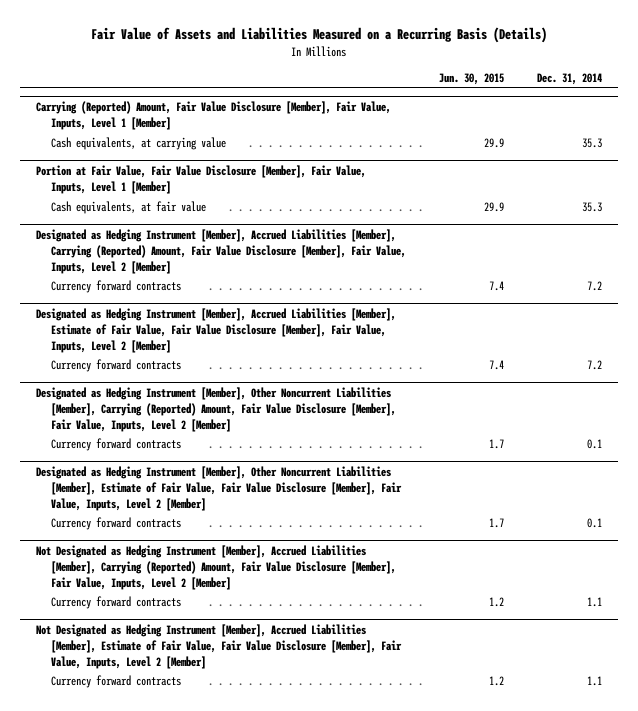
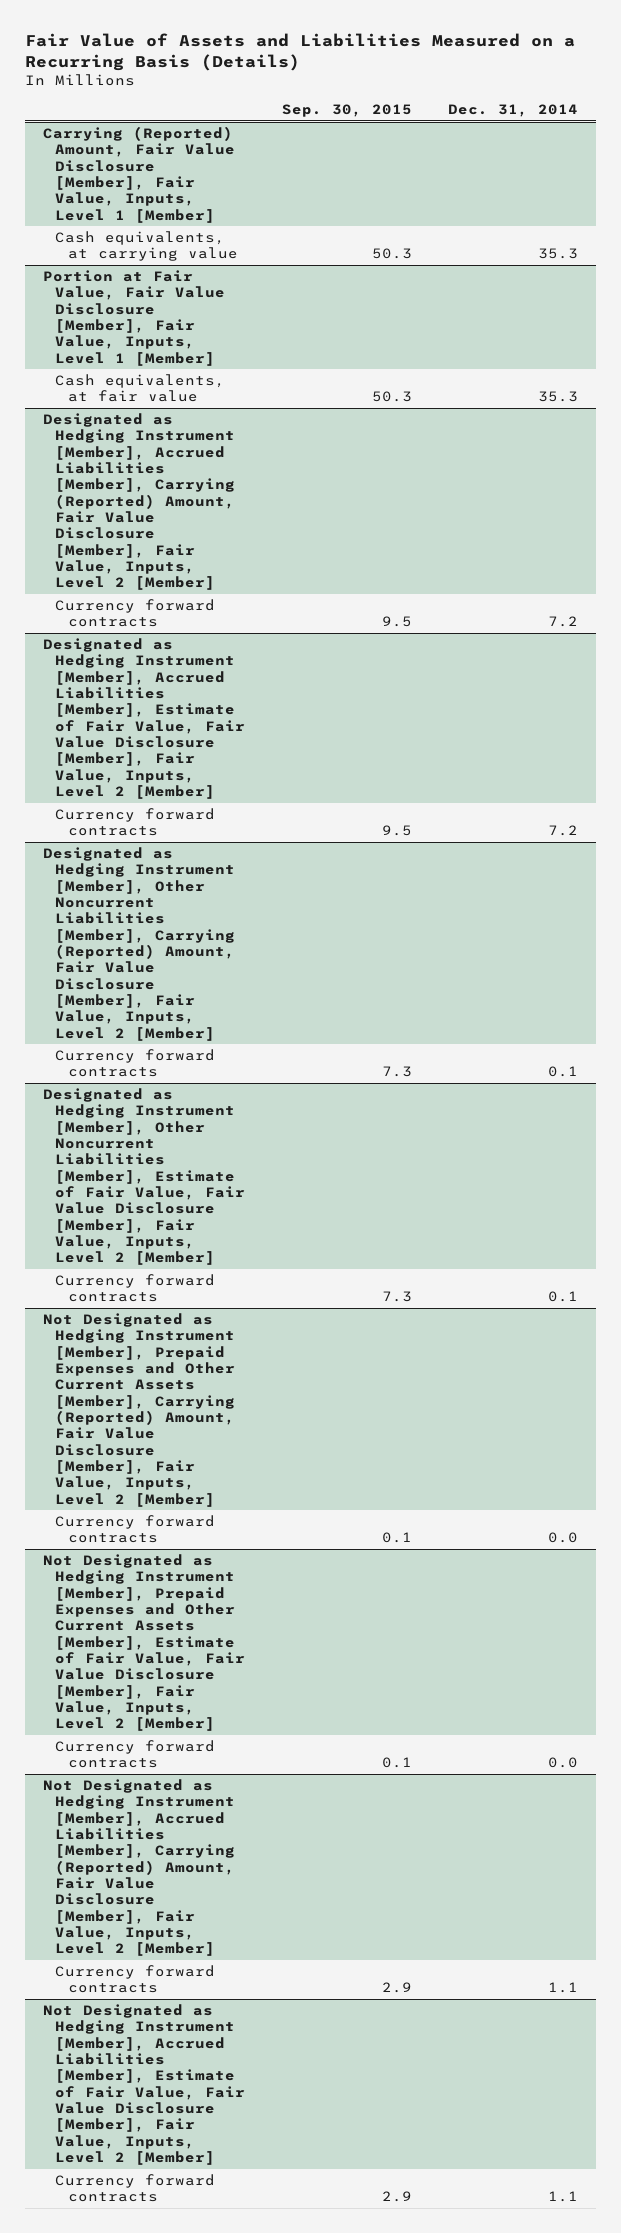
[438,73,504,86] Jun. 30, 2015 -> none
none -> [281,104,412,118] Sep. 30, 2015
none -> [42,1312,236,1507] Not Designated as Hedging Instrument [Member], Prepaid Expenses and Other Current Assets [Member], Carrying (Reported) Amount, Fair Value Disclosure [Member], Fair Value, Inputs, Level 2 [Member]
none -> [55,1514,216,1544] Currency forward contracts
none -> [42,1553,246,1732] Not Designated as Hedging Instrument [Member], Prepaid Expenses and Other Current Assets [Member], Estimate of Fair Value, Fair Value Disclosure [Member], Fair Value, Inputs, Level 2 [Member]
none -> [55,1739,216,1769] Currency forward contracts

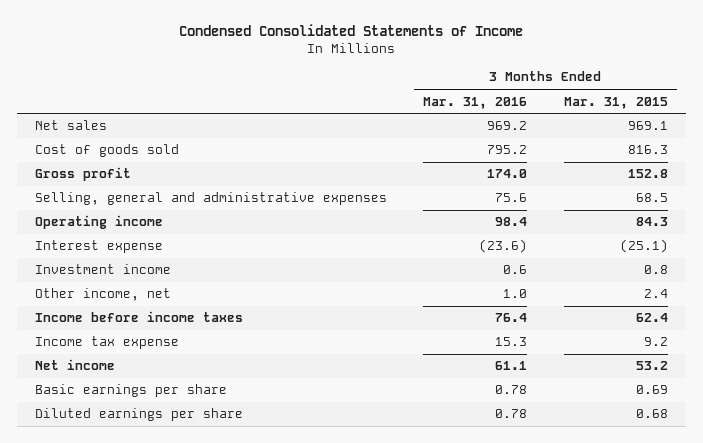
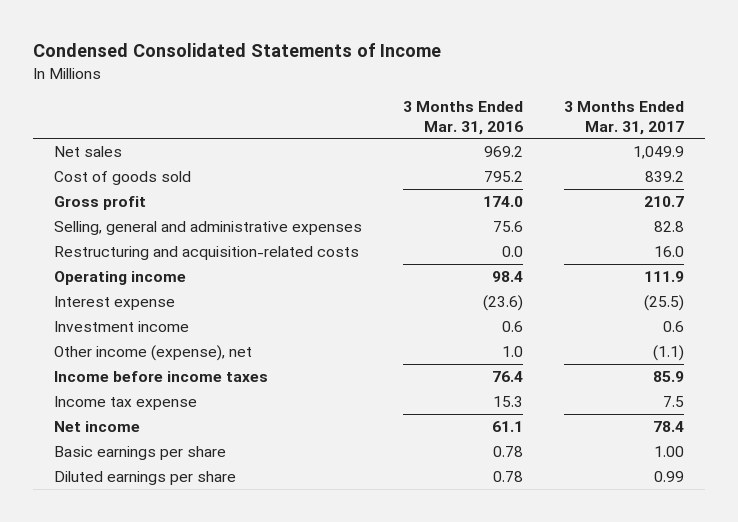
[563,96,668,109] Mar. 31, 2015 -> none
none -> [564,101,685,135] 3 Months Ended Mar. 31, 2017
none -> [53,245,359,260] Restructuring and acquisition-related costs
[34,288,171,302] Other income, net -> [53,344,252,361] Other income (expense), net

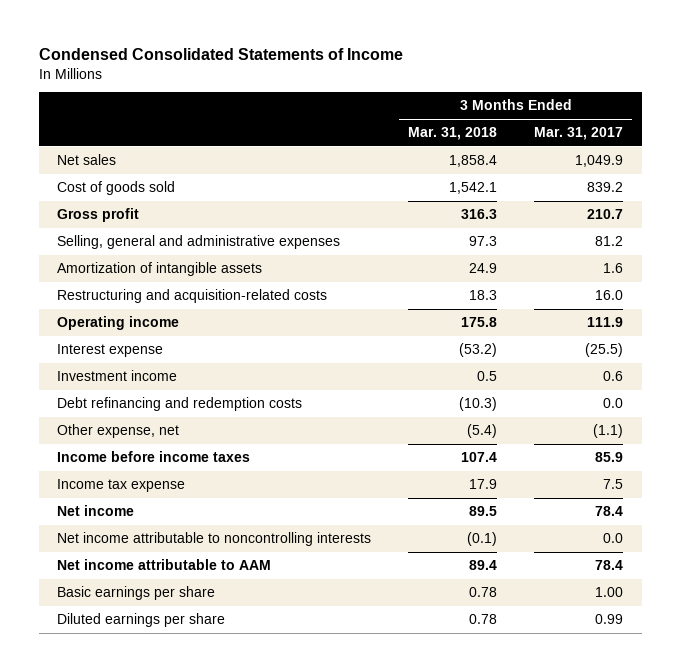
[402,101,523,135] 3 Months Ended Mar. 31, 2016 -> none
none -> [408,127,498,141] Mar. 31, 2018
[654,220,685,232] 82.8 -> [595,236,624,247] 81.2
none -> [57,262,263,277] Amortization of intangible assets
none -> [57,397,303,412] Debt refinancing and redemption costs
[53,344,252,361] Other income (expense), net -> [57,424,180,439] Other expense, net
none -> [57,532,372,547] Net income attributable to noncontrolling interests
none -> [57,559,272,571] Net income attributable to AAM

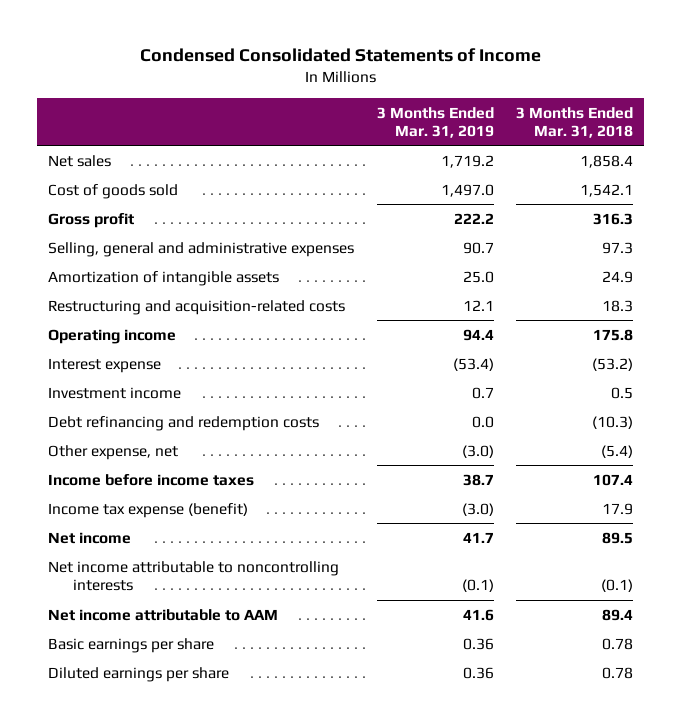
[534,127,624,141] Mar. 31, 2017 -> none
none -> [376,106,494,138] 3 Months Ended Mar. 31, 2019
[57,479,186,493] Income tax expense -> [48,502,249,518] Income tax expense (benefit)

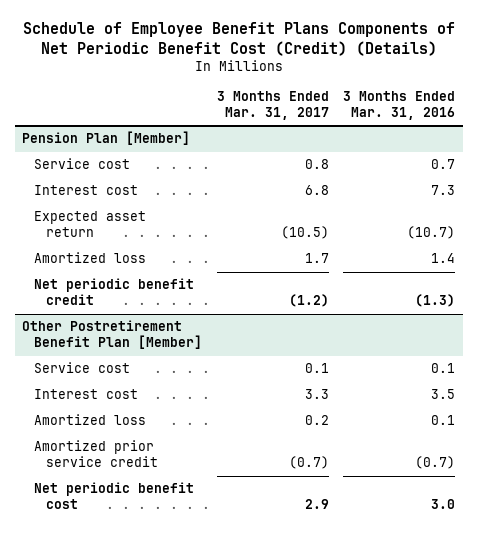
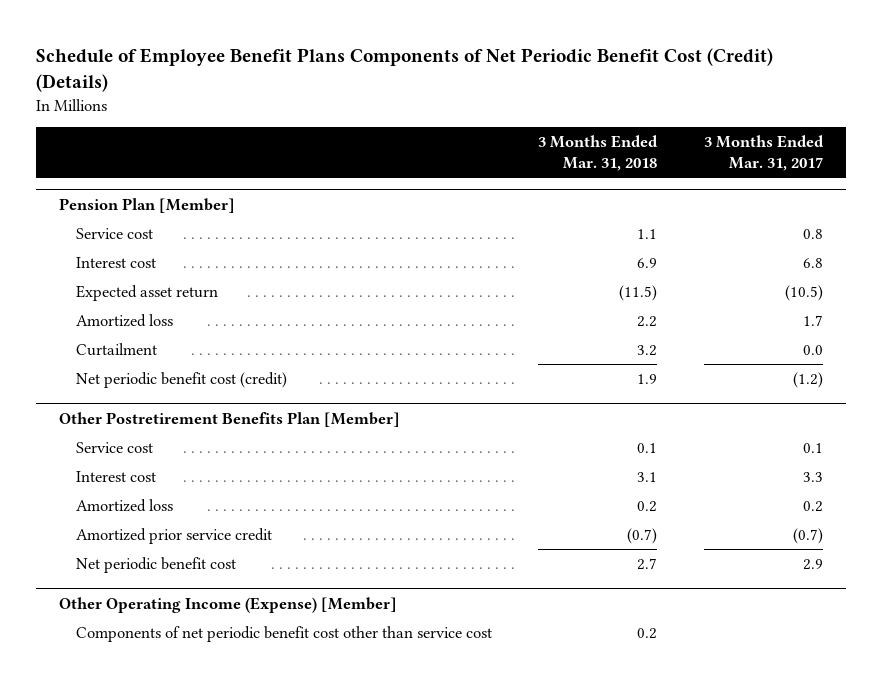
[343,90,456,120] 3 Months Ended Mar. 31, 2016 -> none
none -> [538,135,659,172] 3 Months Ended Mar. 31, 2018
none -> [75,343,157,357] Curtailment
[34,278,195,306] Net periodic benefit credit -> [75,372,287,389] Net periodic benefit cost (credit)
[22,320,203,350] Other Postretirement Benefit Plan [Member] -> [59,411,401,427] Other Postretirement Benefits Plan [Member]
none -> [59,596,398,613] Other Operating Income (Expense) [Member]
none -> [75,626,492,643] Components of net periodic benefit cost other than service cost

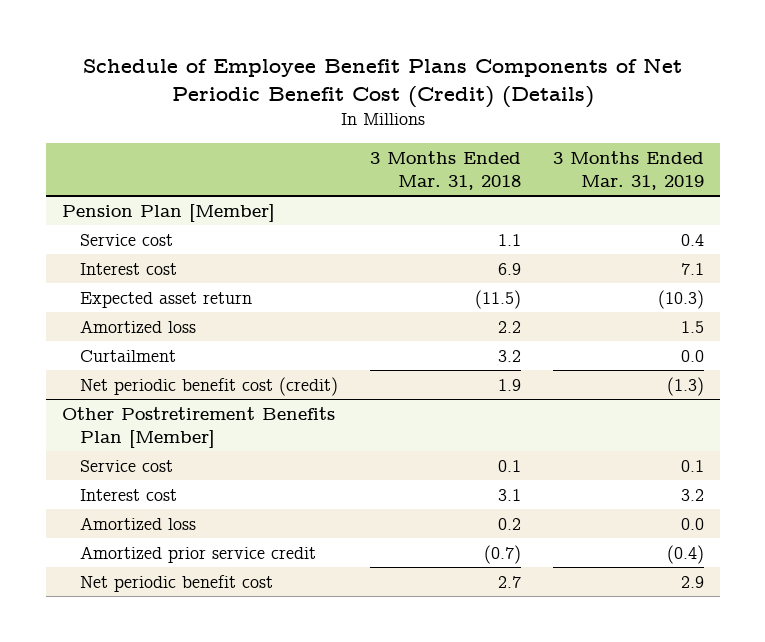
[703,135,824,172] 3 Months Ended Mar. 31, 2017 -> none
none -> [552,150,704,190] 3 Months Ended Mar. 31, 2019
[59,596,398,613] Other Operating Income (Expense) [Member] -> none
[75,626,492,643] Components of net periodic benefit cost other than service cost -> none

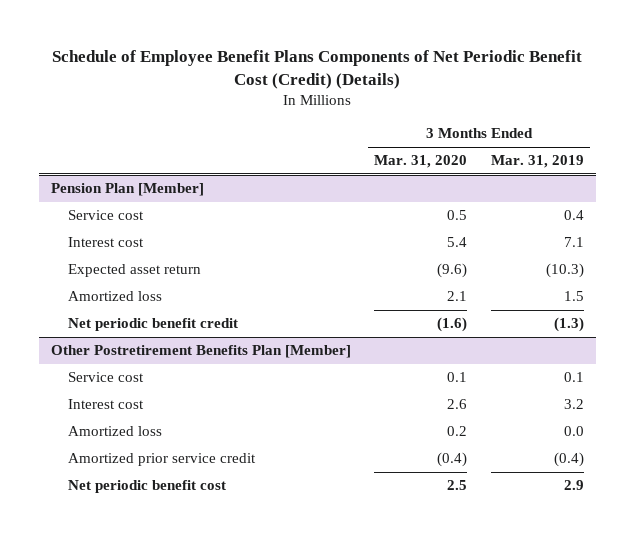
[369,150,521,190] 3 Months Ended Mar. 31, 2018 -> none
none -> [374,155,468,169] Mar. 31, 2020
[80,349,177,362] Curtailment -> none
[80,376,339,396] Net periodic benefit cost (credit) -> [68,318,239,332] Net periodic benefit credit

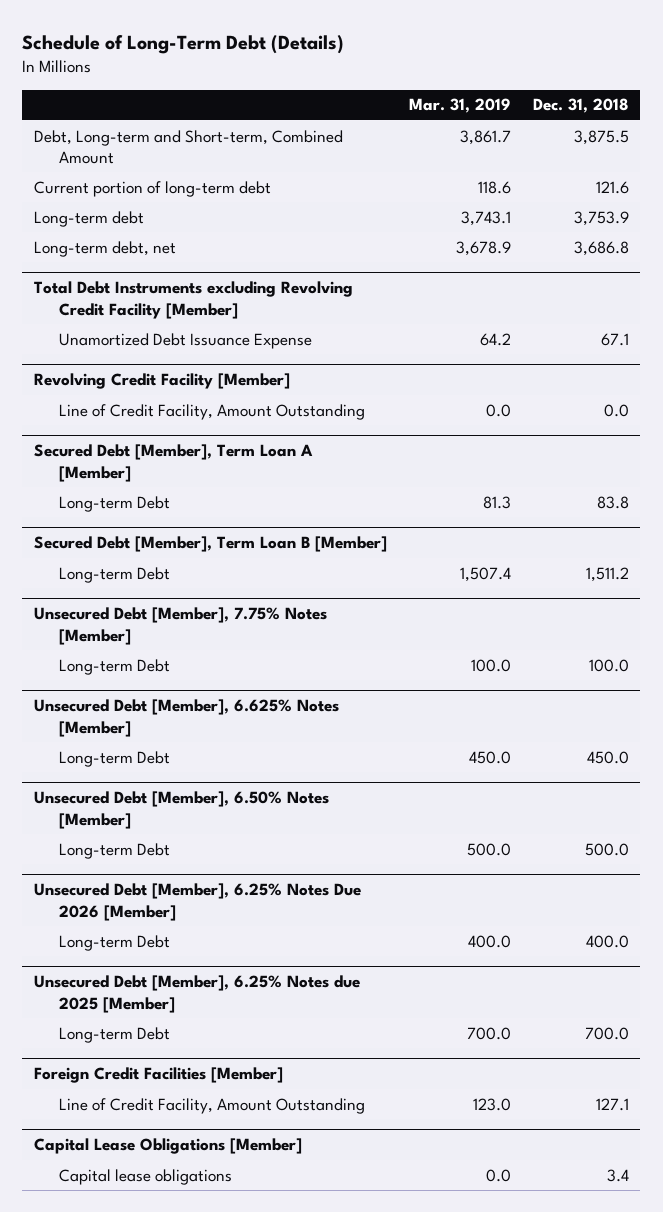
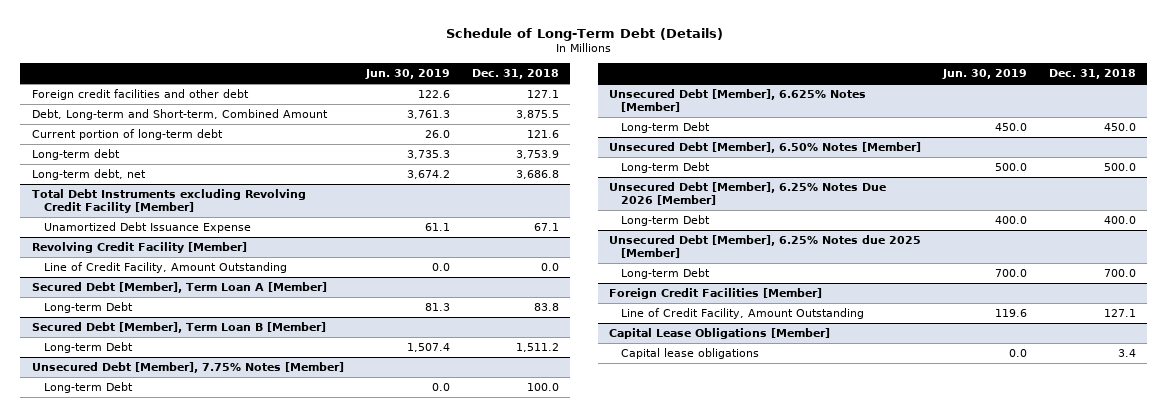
[408,98,511,114] Mar. 31, 2019 -> none
none -> [364,69,450,80] Jun. 30, 2019
none -> [31,88,249,100] Foreign credit facilities and other debt

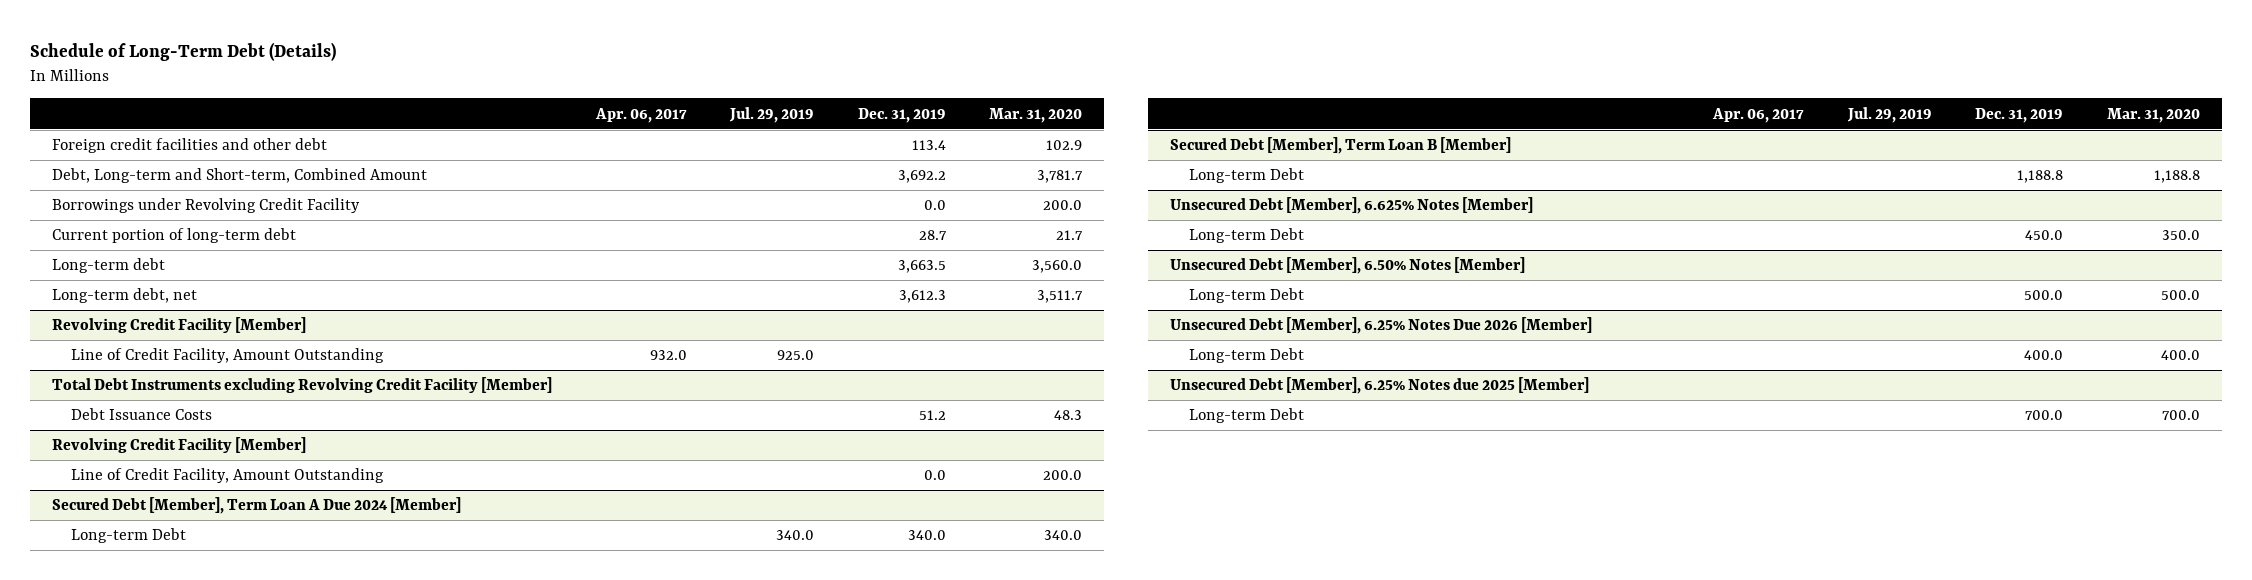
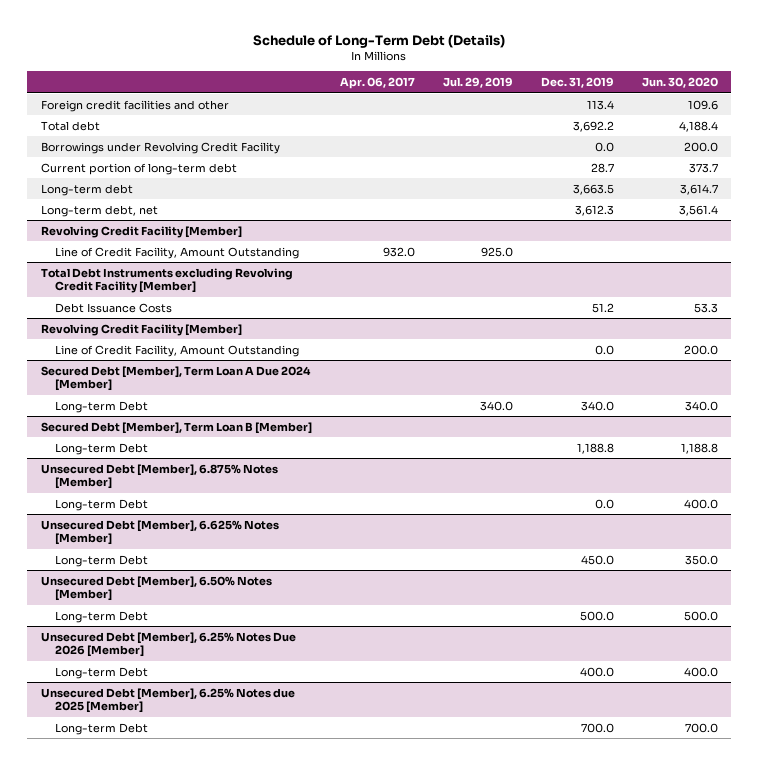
[989,107,1083,123] Mar. 31, 2020 -> none
none -> [641,77,718,89] Jun. 30, 2020
[51,138,327,154] Foreign credit facilities and other debt -> [41,99,230,112] Foreign credit facilities and other
[51,168,427,184] Debt, Long-term and Short-term, Combined Amount -> [41,120,101,131] Total debt
none -> [41,463,279,490] Unsecured Debt [Member], 6.875% Notes [Member]
none -> [54,498,148,511] Long-term Debt

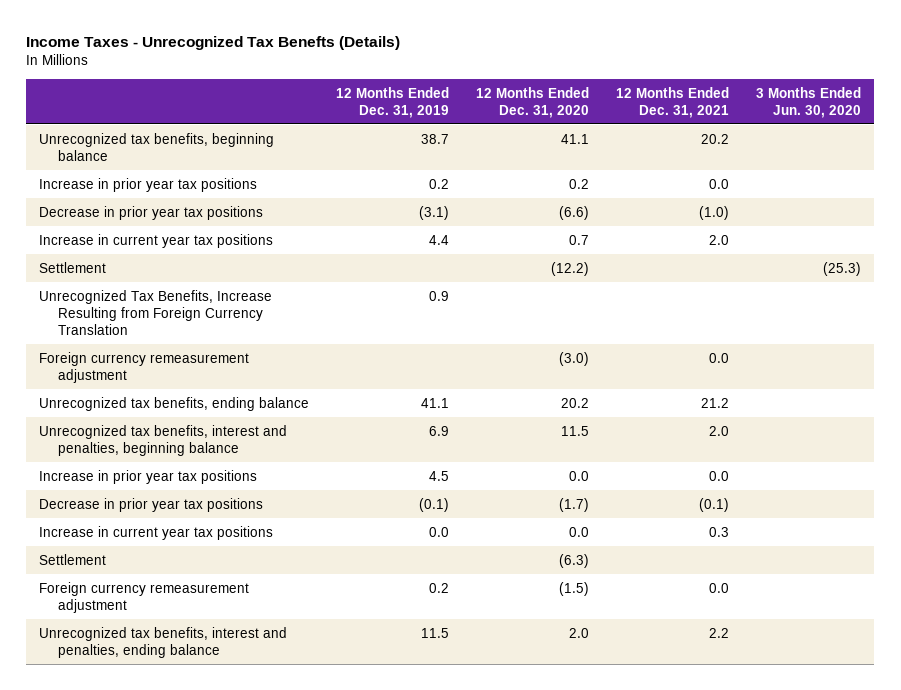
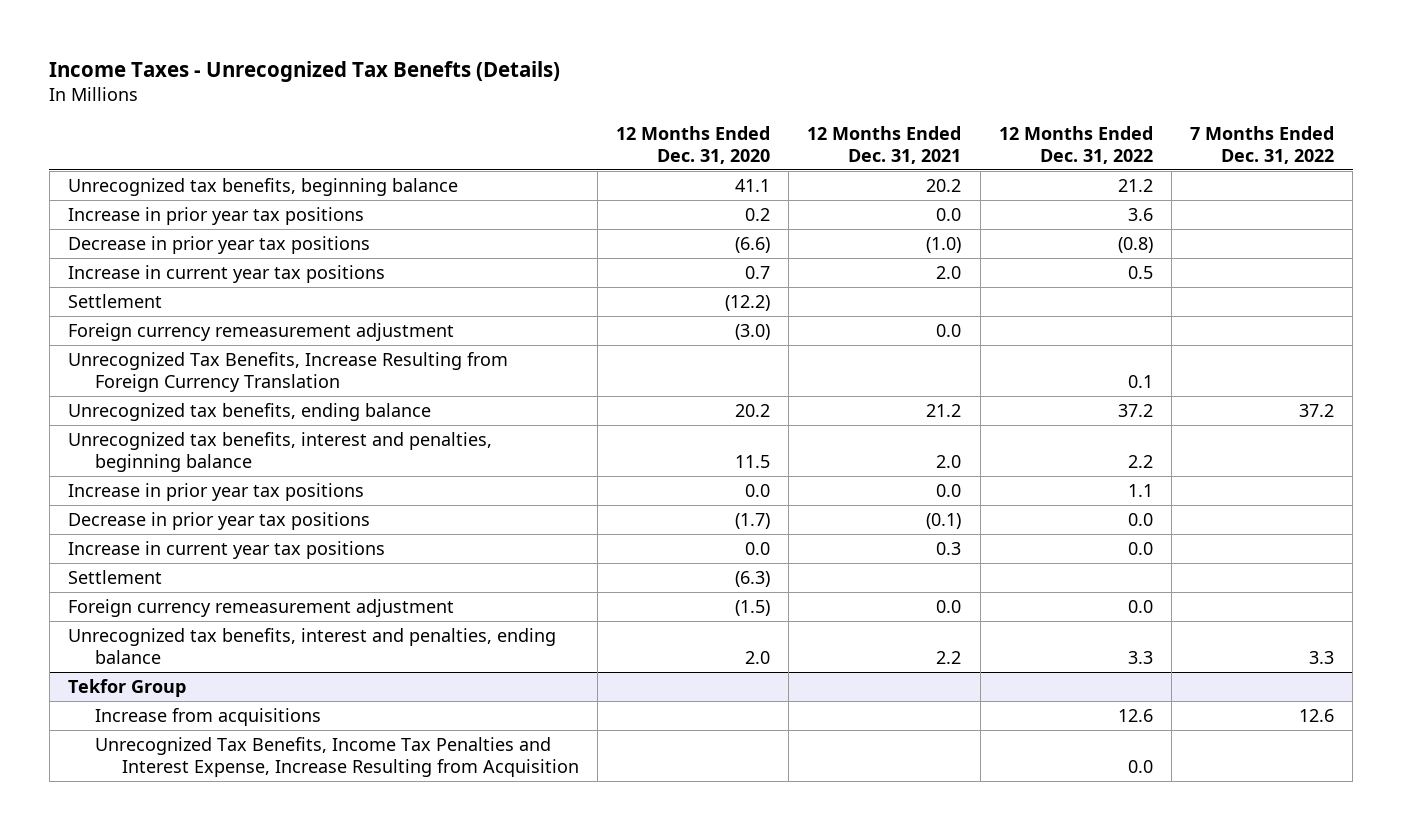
[336,86,450,118] 12 Months Ended Dec. 31, 2019 -> none
[756,86,862,118] 3 Months Ended Jun. 30, 2020 -> none
none -> [998,125,1153,164] 12 Months Ended Dec. 31, 2022
none -> [1189,125,1334,164] 7 Months Ended Dec. 31, 2022
[39,289,273,335] Unrecognized Tax Benefits, Increase Resulting from Foreign Currency Translation -> [68,351,509,392] Unrecognized Tax Benefits, Increase Resulting from Foreign Currency Translation
none -> [68,678,187,697] Tekfor Group
none -> [95,707,322,726] Increase from acquisitions
none -> [95,736,579,777] Unrecognized Tax Benefits, Income Tax Penalties and Interest Expense, Increase Resulting from Acquisition

